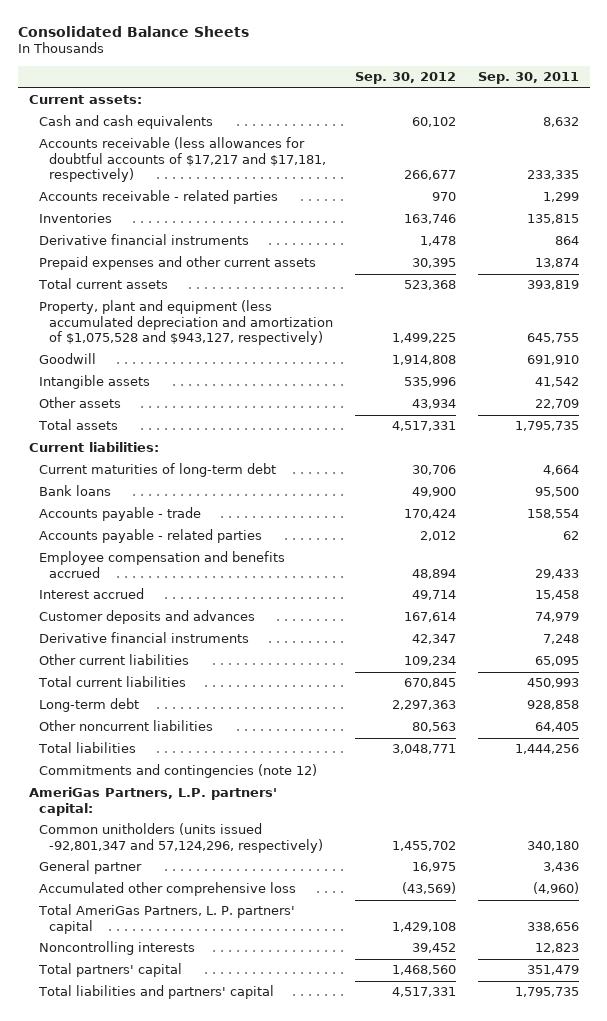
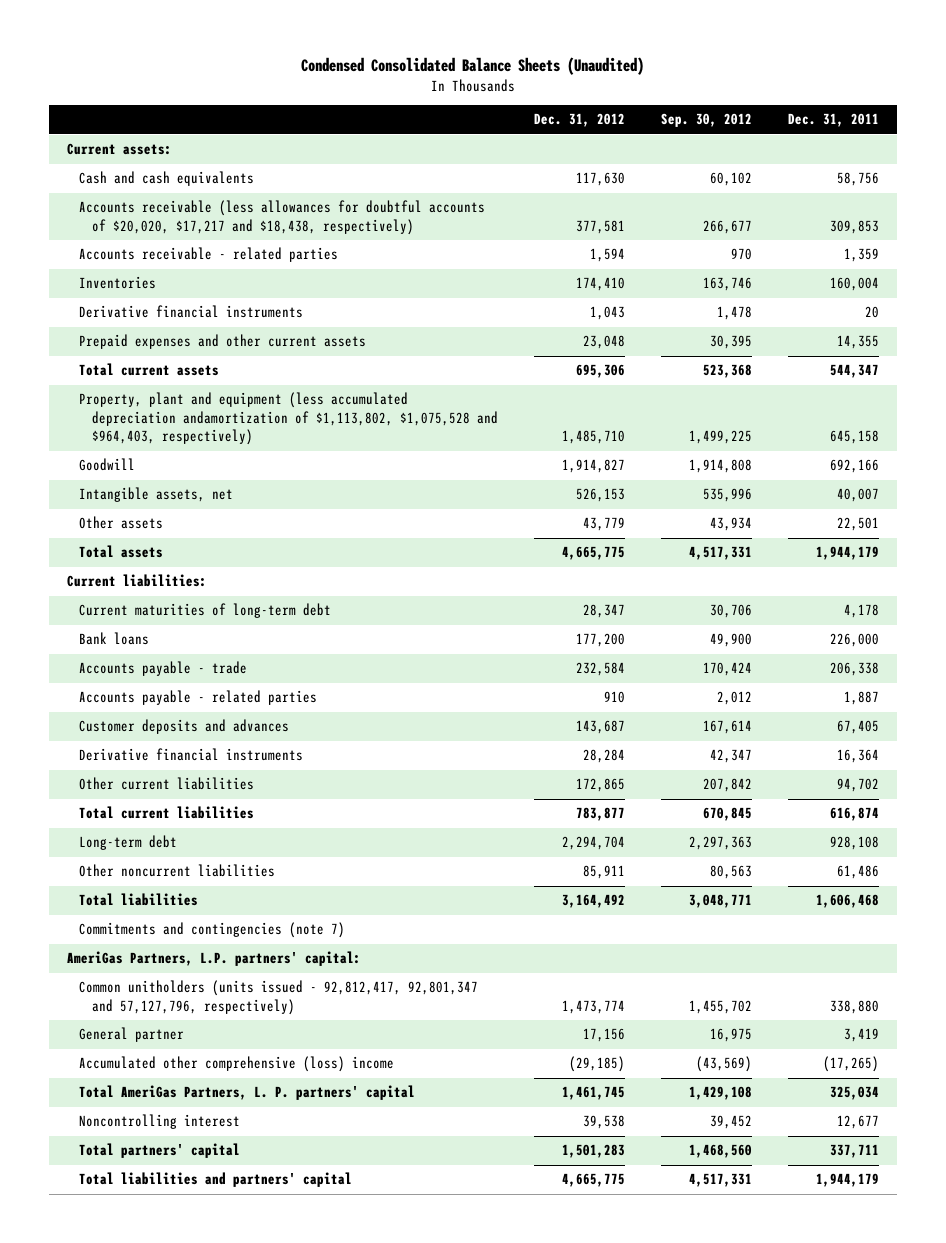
[17,25,249,37] Consolidated Balance Sheets -> [301,57,645,76] Condensed Consolidated Balance Sheets (Unaudited)
[477,72,579,85] Sep. 30, 2011 -> none
none -> [533,113,625,128] Dec. 31, 2012
none -> [788,113,880,128] Dec. 31, 2011
[38,137,326,183] Accounts receivable (less allowances for doubtful accounts of $17,217 and $17,181, respectively) -> [79,200,486,235] Accounts receivable (less allowances for doubtful accounts of $20,020, $17,217 and $18,438, respectively)
[38,300,333,346] Property, plant and equipment (less accumulated depreciation and amortization of $1,075,528 and $943,127, respectively) -> [79,392,498,446] Property, plant and equipment (less accumulated depreciation andamortization of $1,113,802, $1,075,528 and $964,403, respectively)
[38,375,150,390] Intangible assets -> [79,487,234,503] Intangible assets, net
[38,551,285,578] Employee compensation and benefits accrued -> none
[38,588,144,600] Interest accrued -> none
[403,656,456,667] 109,234 -> [703,778,753,793] 207,842
[38,764,317,779] Commitments and contingencies (note 12) -> [79,922,346,939] Commitments and contingencies (note 7)
[38,823,323,853] Common unitholders (units issued -92,801,347 and 57,124,296, respectively) -> [79,980,479,1015] Common unitholders (units issued - 92,812,417, 92,801,347 and 57,127,796, respectively)
[38,882,296,897] Accumulated other comprehensive loss -> [79,1056,395,1073] Accumulated other comprehensive (loss) income
[38,941,195,956] Noncontrolling interests -> [79,1114,241,1130] Noncontrolling interest

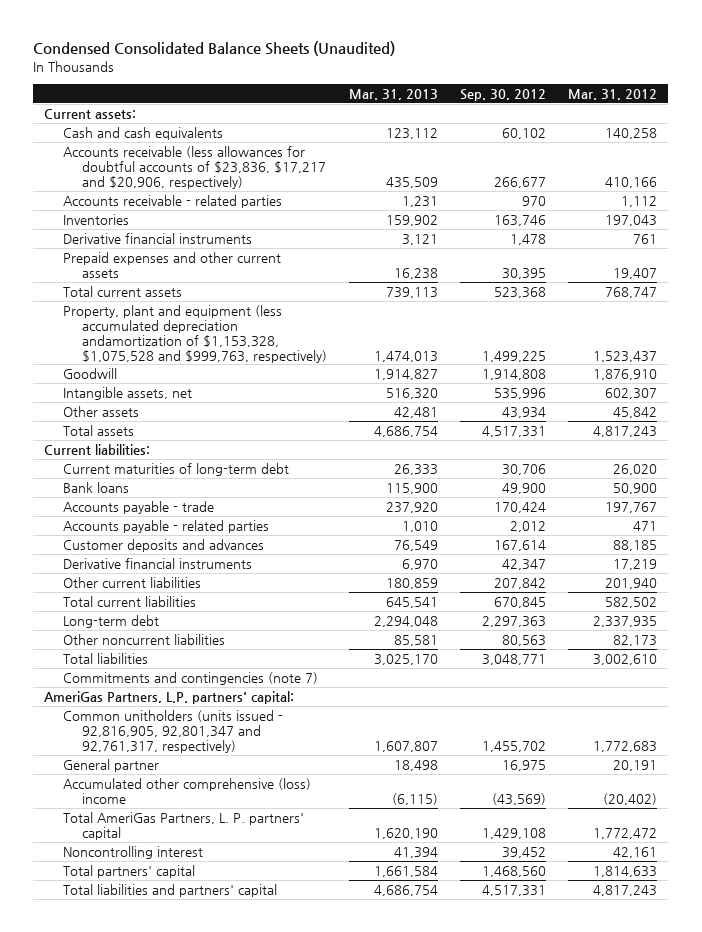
[533,113,625,128] Dec. 31, 2012 -> none
[788,113,880,128] Dec. 31, 2011 -> none
none -> [349,88,439,100] Mar. 31, 2013
none -> [568,88,658,100] Mar. 31, 2012
[79,200,486,235] Accounts receivable (less allowances for doubtful accounts of $20,020, $17,217 and $18,438, respectively) -> [63,145,326,189] Accounts receivable (less allowances for doubtful accounts of $23,836, $17,217 and $20,906, respectively)
[79,392,498,446] Property, plant and equipment (less accumulated depreciation andamortization of $1,113,802, $1,075,528 and $964,403, respectively) -> [63,304,327,363] Property, plant and equipment (less accumulated depreciation andamortization of $1,153,328, $1,075,528 and $999,763, respectively)
[79,980,479,1015] Common unitholders (units issued - 92,812,417, 92,801,347 and 57,127,796, respectively) -> [63,709,284,753] Common unitholders (units issued - 92,816,905, 92,801,347 and 92,761,317, respectively)

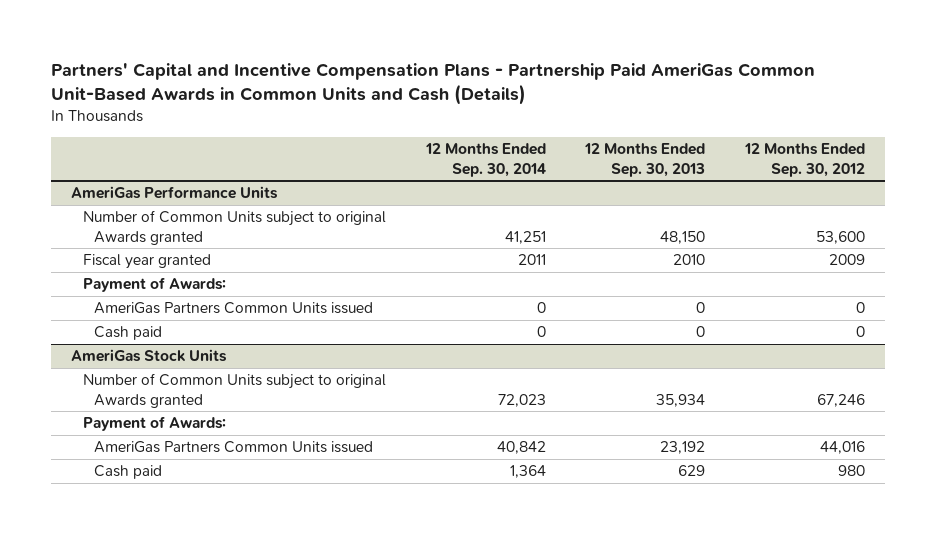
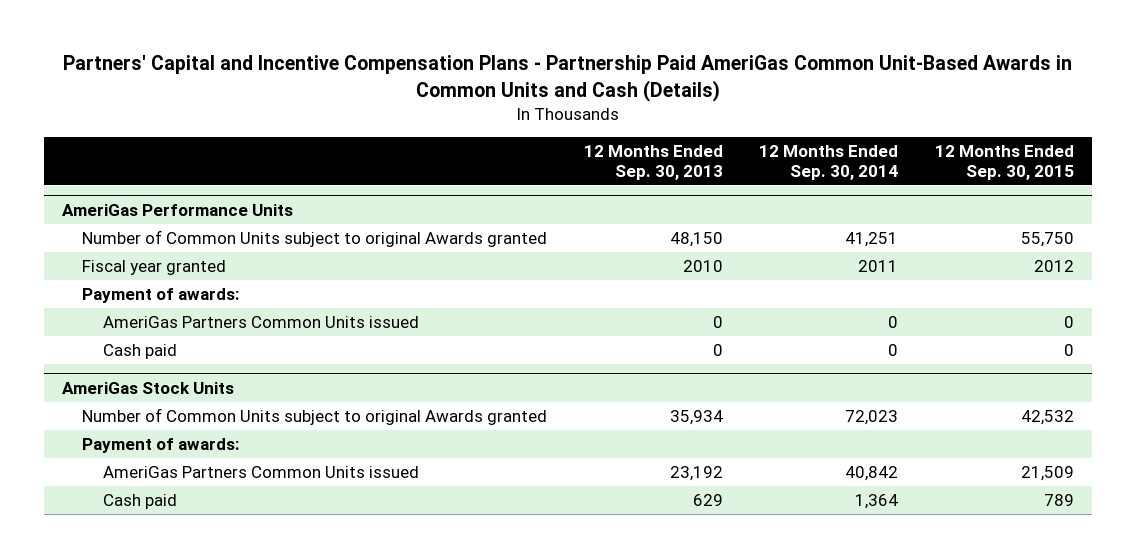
[744,143,866,177] 12 Months Ended Sep. 30, 2012 -> none
none -> [934,144,1074,180] 12 Months Ended Sep. 30, 2015
[82,277,226,293] Payment of Awards: -> [82,288,240,304] Payment of awards:
[82,416,226,432] Payment of Awards: -> [82,438,240,454] Payment of awards:

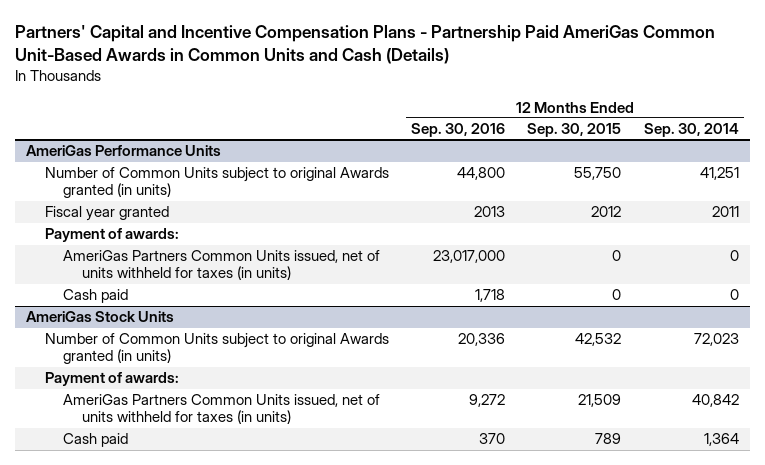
[583,144,723,180] 12 Months Ended Sep. 30, 2013 -> none
none -> [411,123,506,138] Sep. 30, 2016
[82,230,548,248] Number of Common Units subject to original Awards granted -> [44,167,389,199] Number of Common Units subject to original Awards granted (in units)
[102,316,419,329] AmeriGas Partners Common Units issued -> [63,250,381,281] AmeriGas Partners Common Units issued, net of units withheld for taxes (in units)
[82,408,548,426] Number of Common Units subject to original Awards granted -> [44,333,389,365] Number of Common Units subject to original Awards granted (in units)
[102,466,419,479] AmeriGas Partners Common Units issued -> [63,394,381,425] AmeriGas Partners Common Units issued, net of units withheld for taxes (in units)

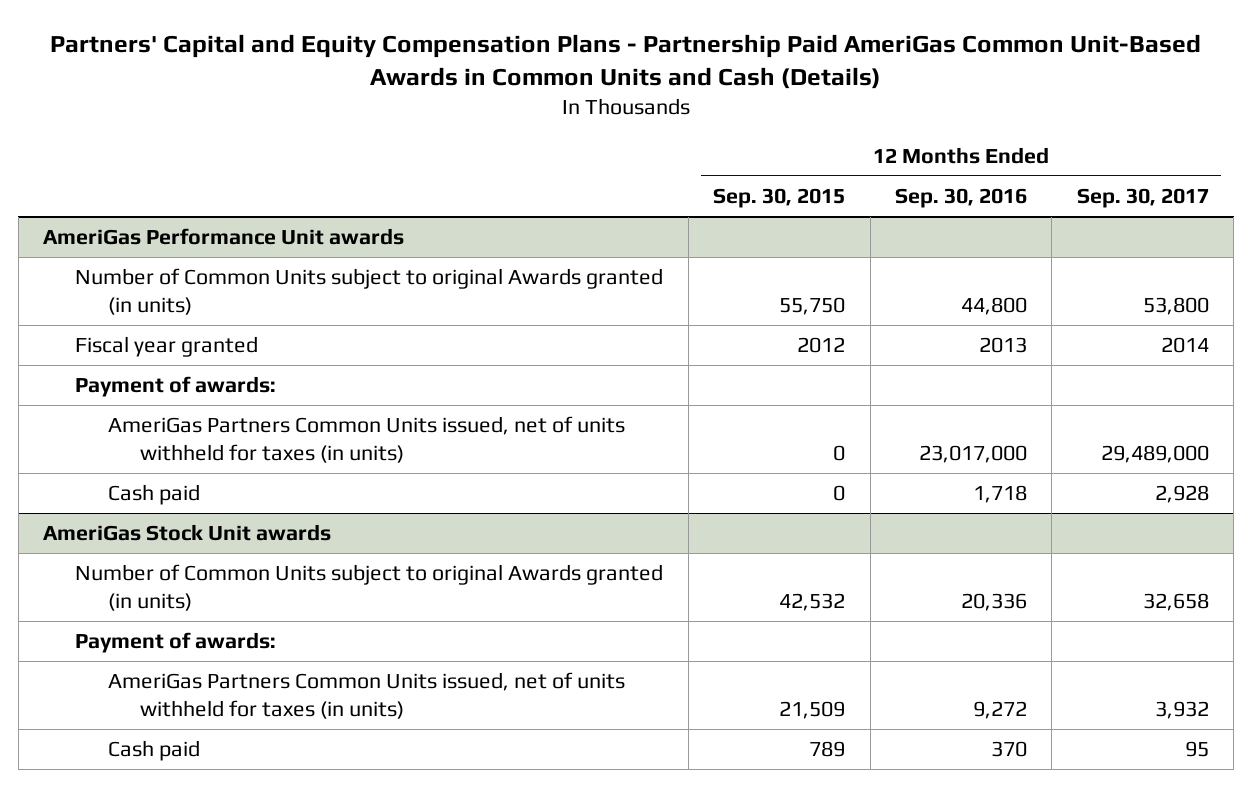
[15,25,716,65] Partners' Capital and Incentive Compensation Plans - Partnership Paid AmeriGas Common Unit-Based Awards in Common Units and Cash (Details) -> [50,33,1202,90] Partners' Capital and Equity Compensation Plans - Partnership Paid AmeriGas Common Unit-Based Awards in Common Units and Cash (Details)
[643,123,739,138] Sep. 30, 2014 -> none
none -> [1076,188,1209,209] Sep. 30, 2017
[26,145,222,157] AmeriGas Performance Units -> [43,228,405,246] AmeriGas Performance Unit awards
[26,311,175,323] AmeriGas Stock Units -> [43,524,332,542] AmeriGas Stock Unit awards

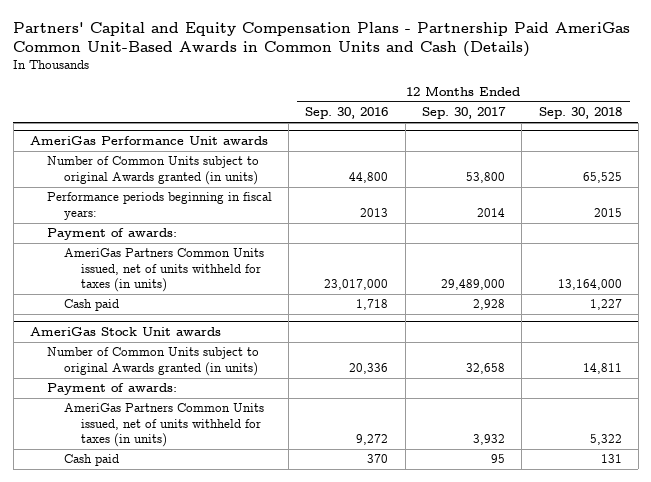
[713,188,846,209] Sep. 30, 2015 -> none
none -> [538,107,622,120] Sep. 30, 2018
[75,336,259,358] Fiscal year granted -> [46,192,272,220] Performance periods beginning in fiscal years:

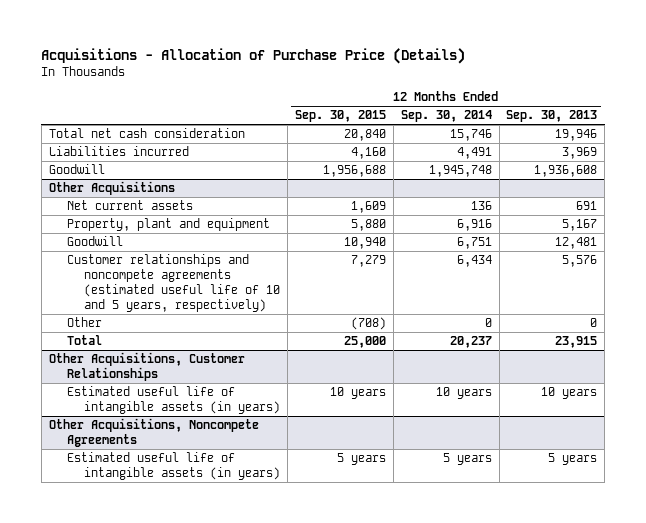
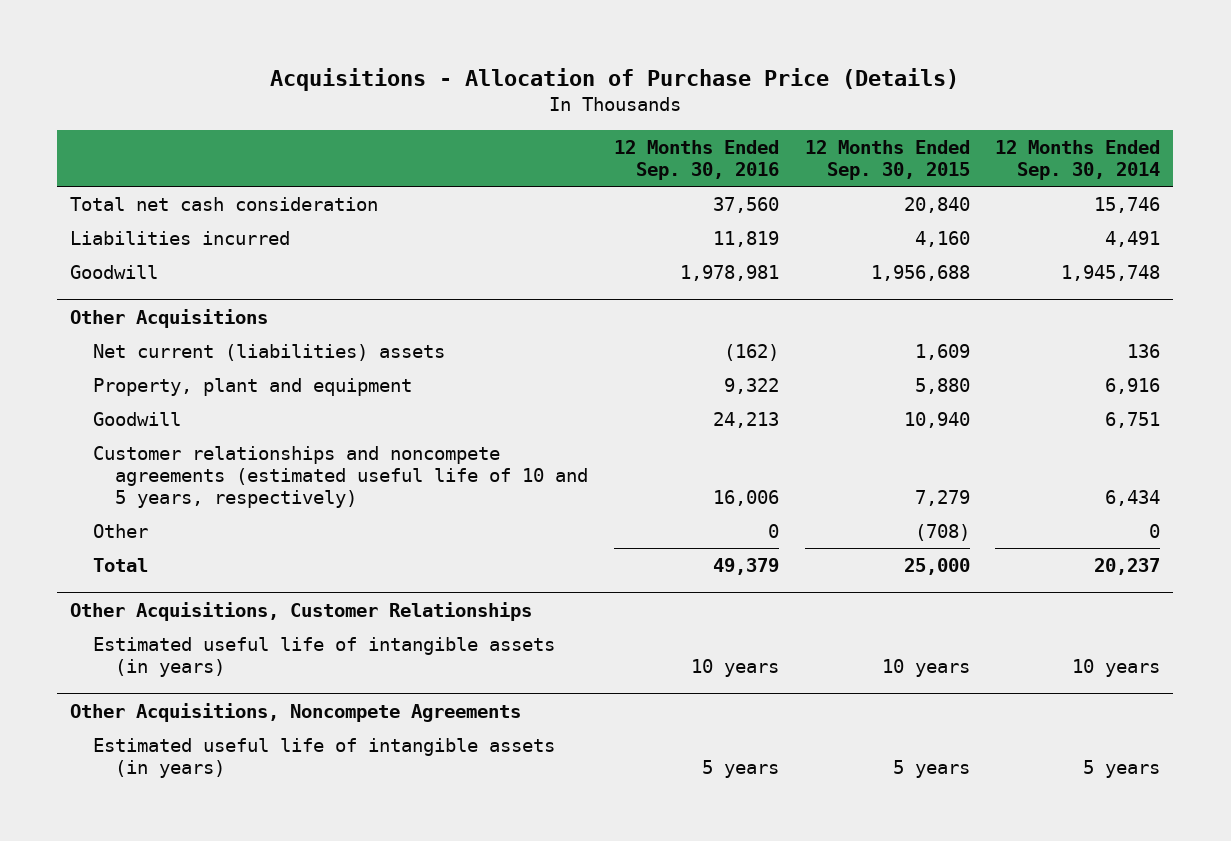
[506,110,598,123] Sep. 30, 2013 -> none
none -> [613,140,779,180] 12 Months Ended Sep. 30, 2016
[66,200,193,211] Net current assets -> [92,343,445,361] Net current (liabilities) assets

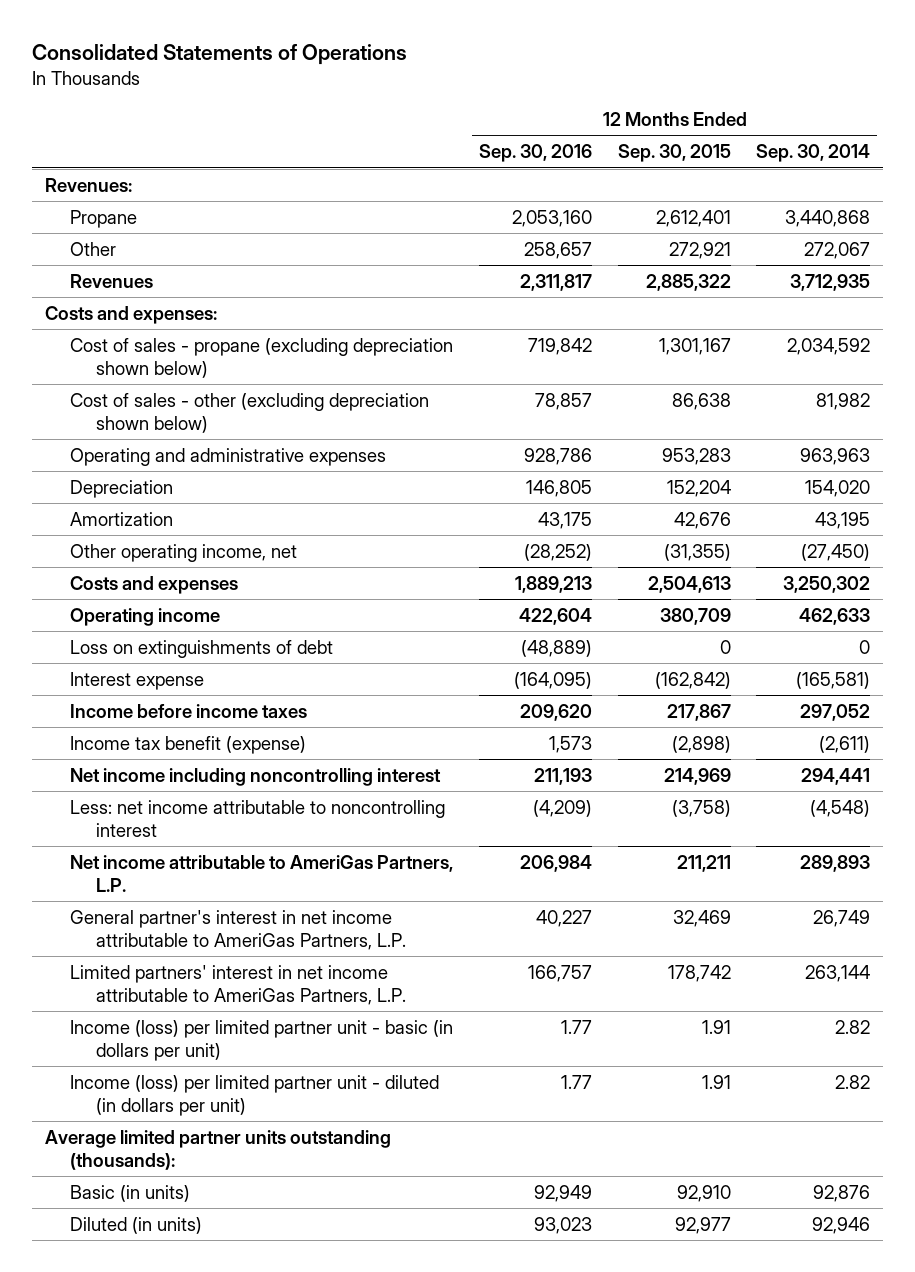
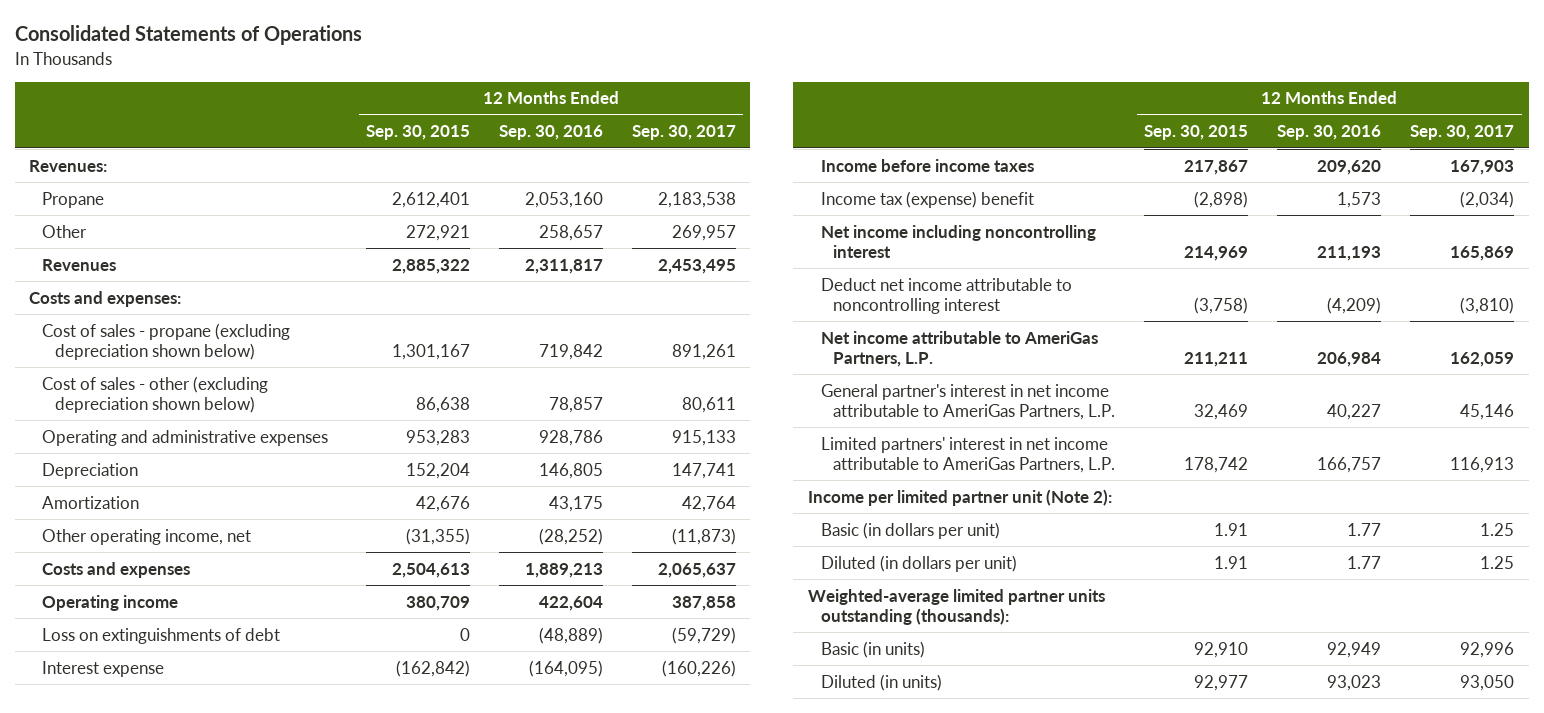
[756,144,871,163] Sep. 30, 2014 -> none
none -> [631,125,736,141] Sep. 30, 2017
[70,735,307,754] Income tax benefit (expense) -> [820,190,1034,208] Income tax (expense) benefit
[70,799,446,838] Less: net income attributable to noncontrolling interest -> [820,277,1072,314] Deduct net income attributable to noncontrolling interest
none -> [807,488,1112,506] Income per limited partner unit (Note 2):
[70,1019,454,1062] Income (loss) per limited partner unit - basic (in dollars per unit) -> [820,521,1000,539] Basic (in dollars per unit)
[70,1074,440,1117] Income (loss) per limited partner unit - diluted (in dollars per unit) -> [820,554,1017,572] Diluted (in dollars per unit)
[44,1129,391,1171] Average limited partner units outstanding (thousands): -> [807,588,1105,625] Weighted-average limited partner units outstanding (thousands):

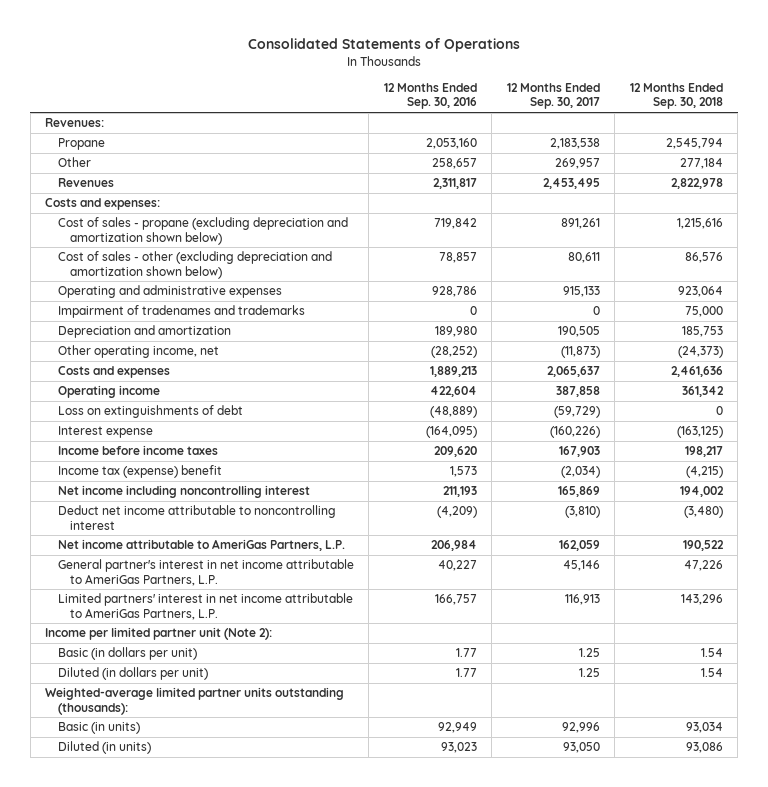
[365,125,470,141] Sep. 30, 2015 -> none
none -> [629,83,723,110] 12 Months Ended Sep. 30, 2018
[42,322,291,360] Cost of sales - propane (excluding depreciation shown below) -> [57,217,348,245] Cost of sales - propane (excluding depreciation and amortization shown below)
[42,375,269,413] Cost of sales - other (excluding depreciation shown below) -> [57,251,332,279] Cost of sales - other (excluding depreciation and amortization shown below)
[42,462,139,479] Depreciation -> none
[42,495,140,509] Amortization -> none
none -> [57,305,305,319] Impairment of tradenames and trademarks
none -> [57,325,231,339] Depreciation and amortization

